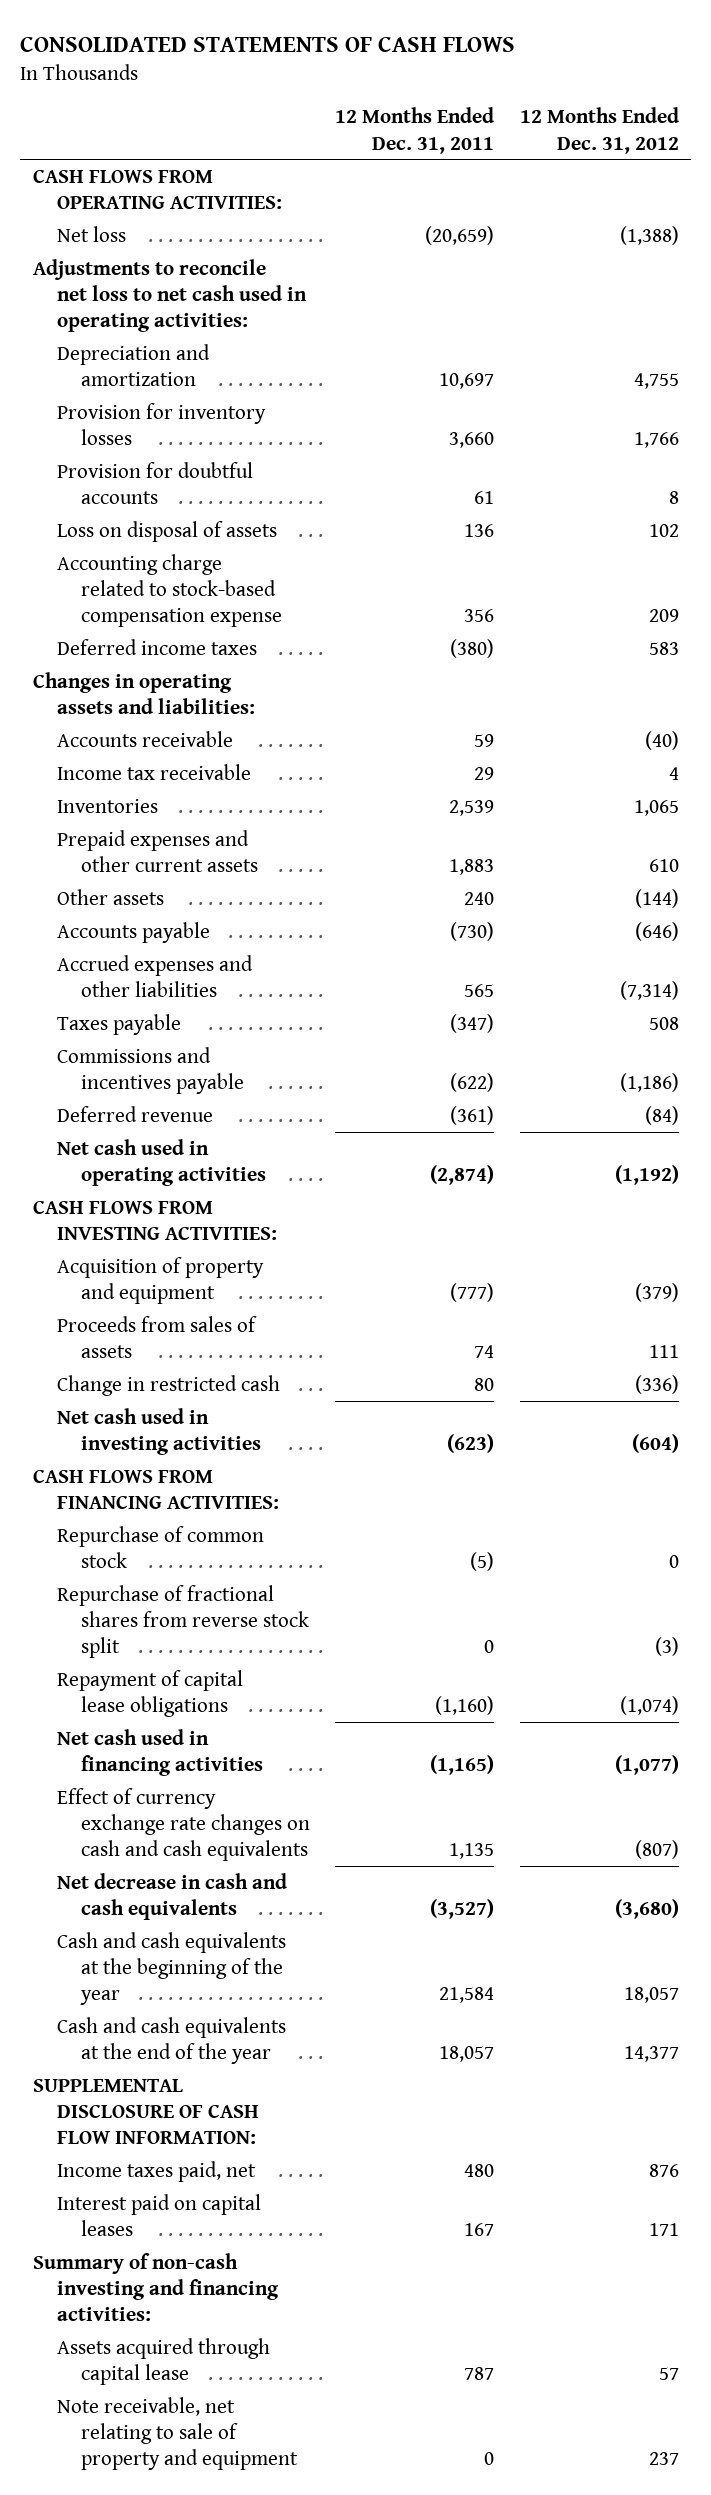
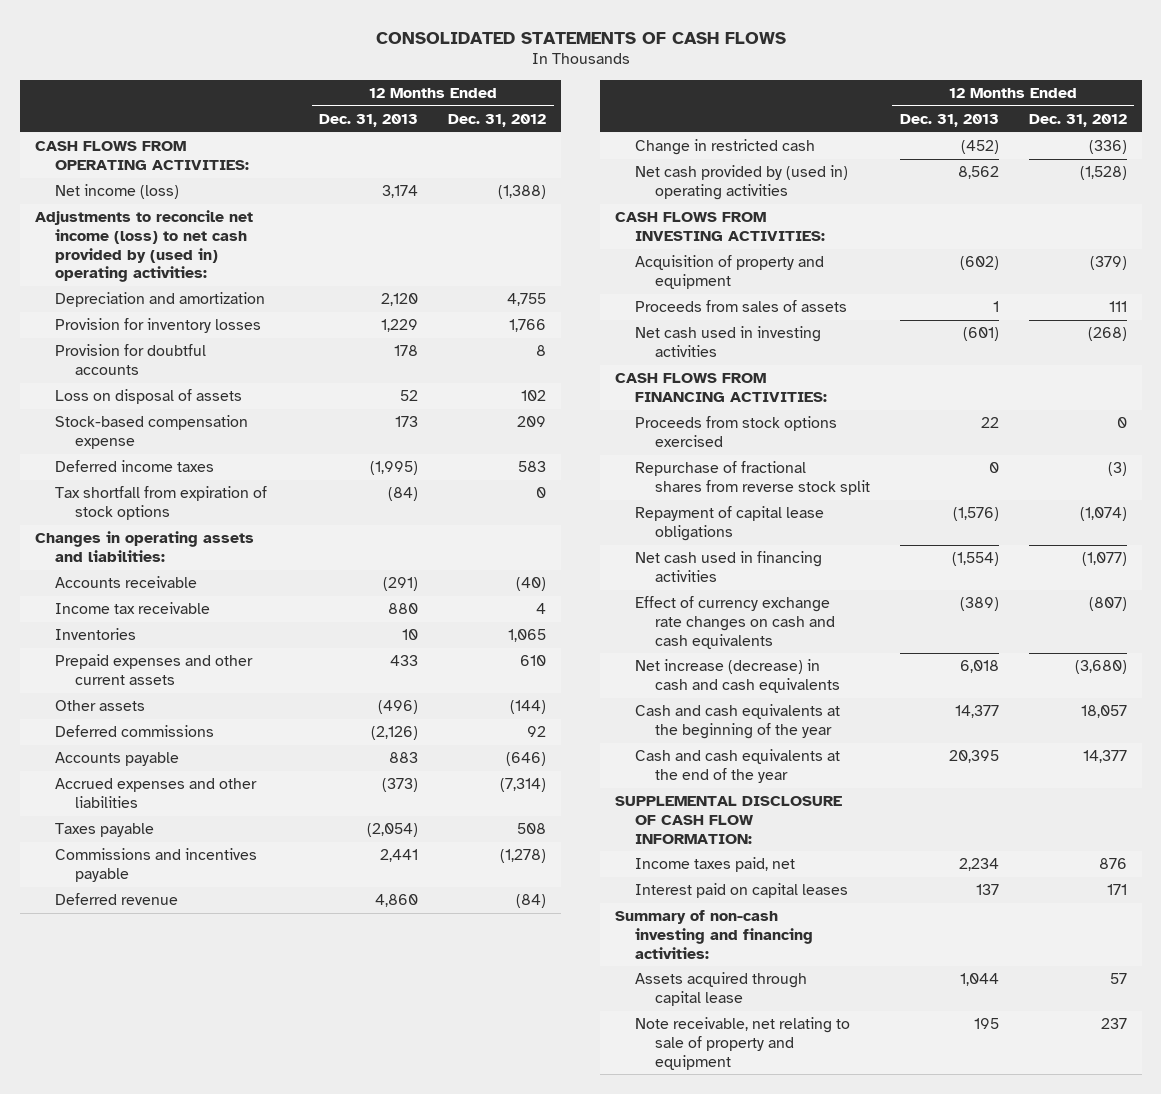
[335,107,495,154] 12 Months Ended Dec. 31, 2011 -> none
none -> [319,114,419,128] Dec. 31, 2013
[56,225,126,242] Net loss -> [54,184,179,200] Net income (loss)
[32,258,307,333] Adjustments to reconcile net loss to net cash used in operating activities: -> [34,210,253,283] Adjustments to reconcile net income (loss) to net cash provided by (used in) operating activities:
[56,553,282,628] Accounting charge related to stock-based compensation expense -> [54,415,248,449] Stock-based compensation expense
none -> [54,486,267,520] Tax shortfall from expiration of stock options
none -> [54,725,214,738] Deferred commissions
[619,1072,679,1092] (1,186) -> [500,849,547,864] (1,278)
[56,1374,280,1396] Change in restricted cash -> [634,139,815,156] Change in restricted cash
[56,1138,266,1186] Net cash used in operating activities -> [634,165,848,200] Net cash provided by (used in) operating activities
[614,1164,679,1185] (1,192) -> [1079,166,1127,181] (1,528)
[631,1433,679,1453] (604) -> [1087,327,1127,342] (268)
[56,1525,264,1568] Repurchase of common stock -> none
none -> [634,416,837,447] Proceeds from stock options exercised
[56,1872,287,1920] Net decrease in cash and cash equivalents -> [634,659,840,693] Net increase (decrease) in cash and cash equivalents

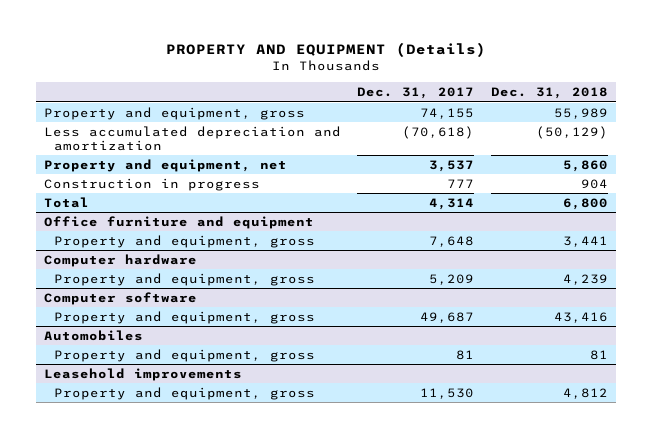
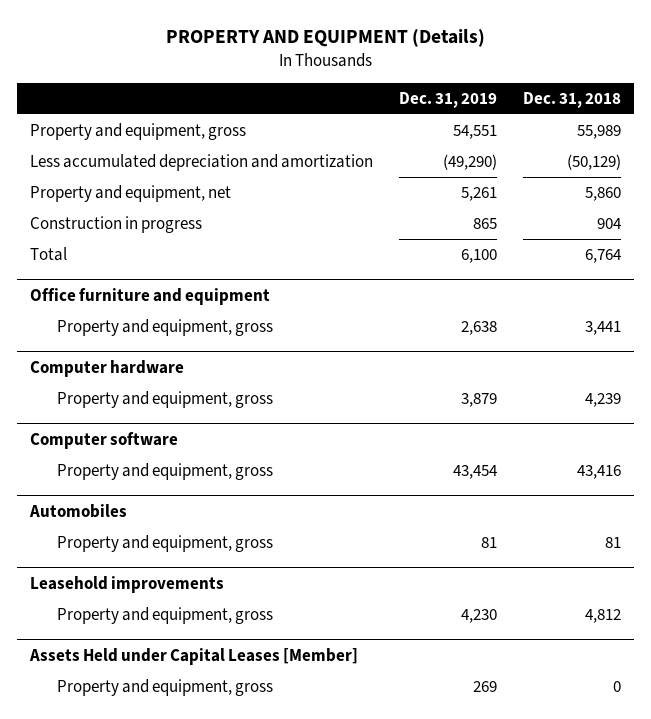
[357,87,475,100] Dec. 31, 2017 -> none
none -> [399,91,498,108] Dec. 31, 2019
[562,197,608,210] 6,800 -> [585,248,622,263] 6,764
none -> [28,647,358,665] Assets Held under Capital Leases [Member]
none -> [56,678,273,696] Property and equipment, gross

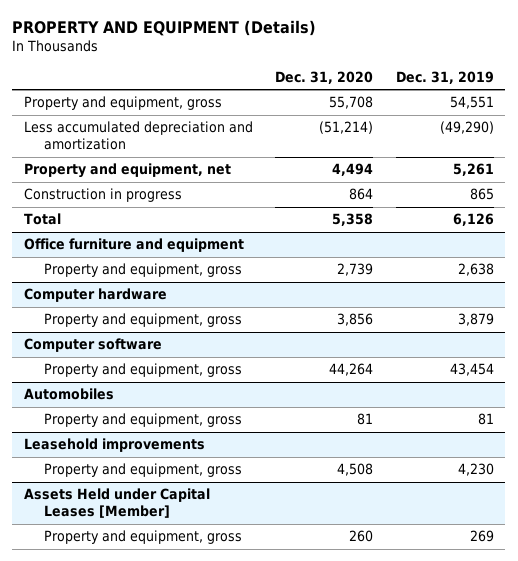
[523,91,622,108] Dec. 31, 2018 -> none
none -> [275,70,374,84] Dec. 31, 2020
[461,248,498,263] 6,100 -> [452,213,494,227] 6,126

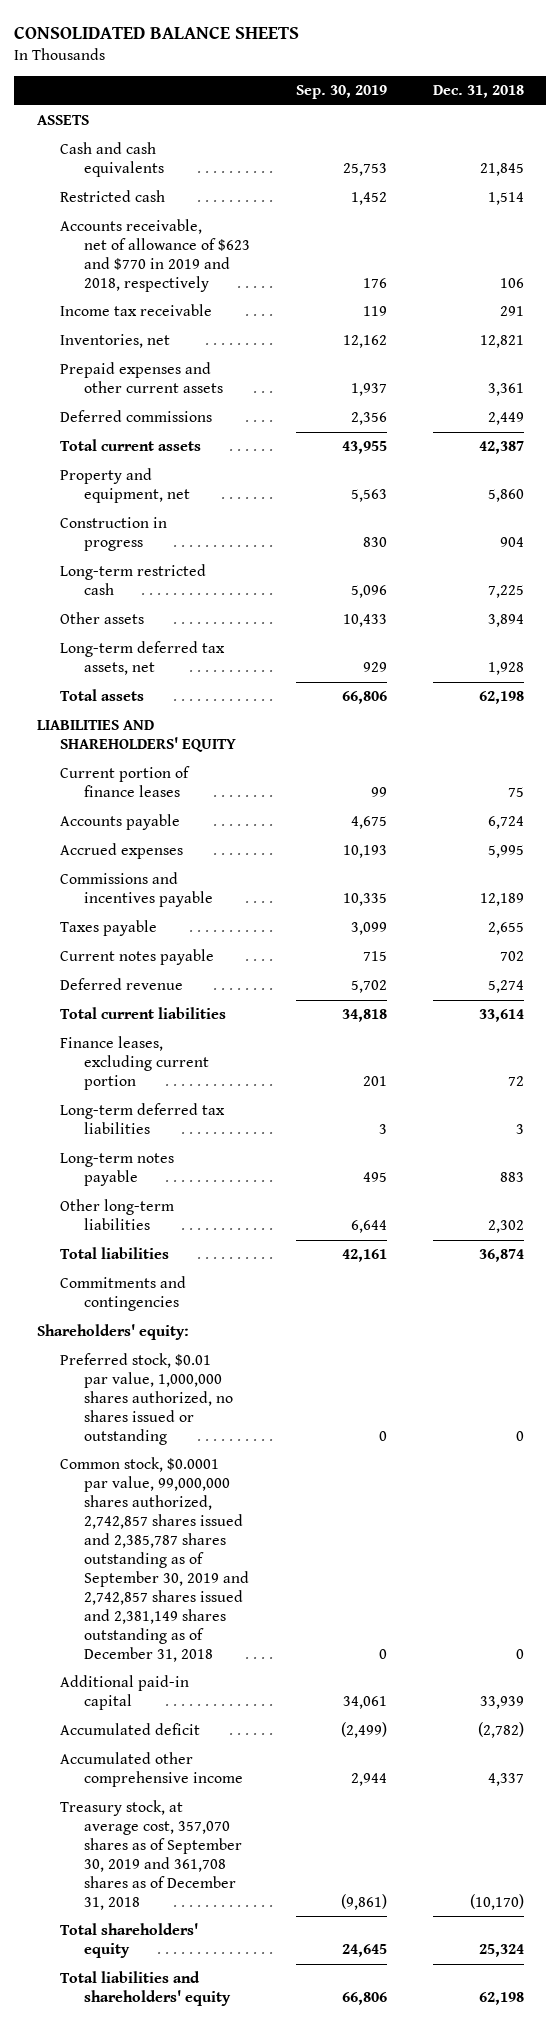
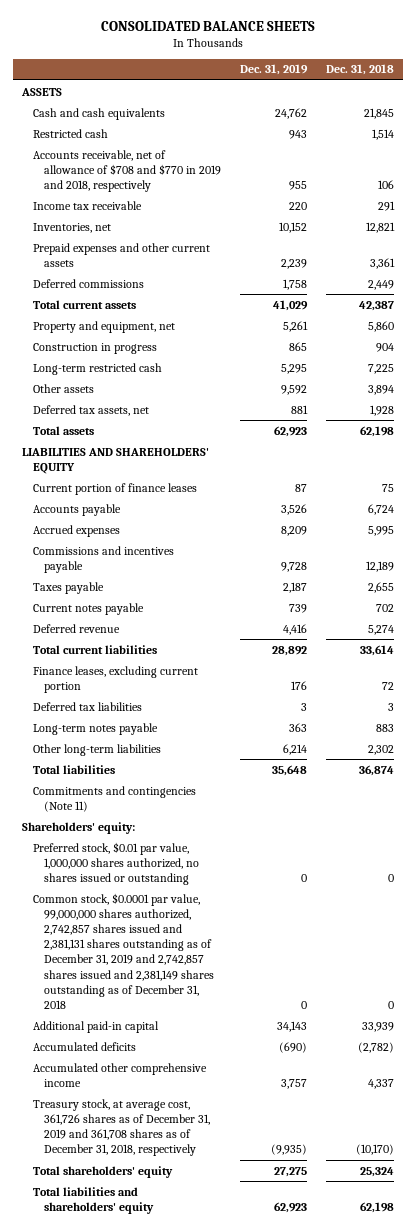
[295,85,387,100] Sep. 30, 2019 -> none
none -> [239,64,308,76] Dec. 31, 2019
[60,219,251,293] Accounts receivable, net of allowance of $623 and $770 in 2019 and 2018, respectively -> [33,149,222,192] Accounts receivable, net of allowance of $708 and $770 in 2019 and 2018, respectively
[60,641,226,676] Long-term deferred tax assets, net -> [33,404,150,416] Deferred tax assets, net
[60,1103,226,1135] Long-term deferred tax liabilities -> [33,701,143,711] Deferred tax liabilities
[60,1276,187,1312] Commitments and contingencies -> [33,785,197,812] Commitments and contingencies (Note 11)
[60,1457,250,1662] Common stock, $0.0001 par value, 99,000,000 shares authorized, 2,742,857 shares issued and 2,385,787 shares outstanding as of September 30, 2019 and 2,742,857 shares issued and 2,381,149 shares outstanding as of December 31, 2018 -> [33,892,215,1009] Common stock, $0.0001 par value, 99,000,000 shares authorized, 2,742,857 shares issued and 2,381,131 shares outstanding as of December 31, 2019 and 2,742,857 shares issued and 2,381,149 shares outstanding as of December 31, 2018
[60,1723,201,1736] Accumulated deficit -> [33,1041,137,1051] Accumulated deficits
[60,1800,243,1911] Treasury stock, at average cost, 357,070 shares as of September 30, 2019 and 361,708 shares as of December 31, 2018 -> [33,1098,211,1157] Treasury stock, at average cost, 361,726 shares as of December 31, 2019 and 361,708 shares as of December 31, 2018, respectively

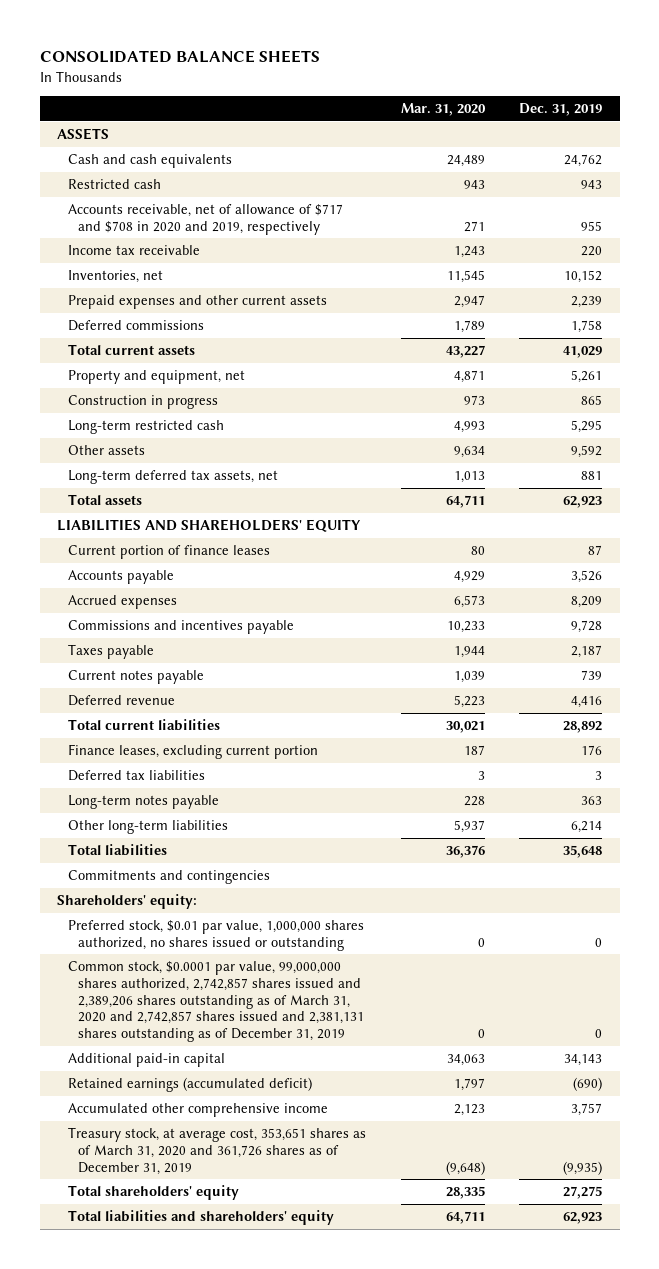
[325,64,394,76] Dec. 31, 2018 -> none
none -> [400,103,486,117] Mar. 31, 2020
[33,149,222,192] Accounts receivable, net of allowance of $708 and $770 in 2019 and 2018, respectively -> [67,204,343,235] Accounts receivable, net of allowance of $717 and $708 in 2020 and 2019, respectively
[33,404,150,416] Deferred tax assets, net -> [67,470,278,485] Long-term deferred tax assets, net
[33,785,197,812] Commitments and contingencies (Note 11) -> [67,870,270,885] Commitments and contingencies
[33,892,215,1009] Common stock, $0.0001 par value, 99,000,000 shares authorized, 2,742,857 shares issued and 2,381,131 shares outstanding as of December 31, 2019 and 2,742,857 shares issued and 2,381,149 shares outstanding as of December 31, 2018 -> [67,961,365,1043] Common stock, $0.0001 par value, 99,000,000 shares authorized, 2,742,857 shares issued and 2,389,206 shares outstanding as of March 31, 2020 and 2,742,857 shares issued and 2,381,131 shares outstanding as of December 31, 2019
[33,1041,137,1051] Accumulated deficits -> [67,1077,312,1093] Retained earnings (accumulated deficit)
[33,1098,211,1157] Treasury stock, at average cost, 361,726 shares as of December 31, 2019 and 361,708 shares as of December 31, 2018, respectively -> [67,1127,366,1175] Treasury stock, at average cost, 353,651 shares as of March 31, 2020 and 361,726 shares as of December 31, 2019

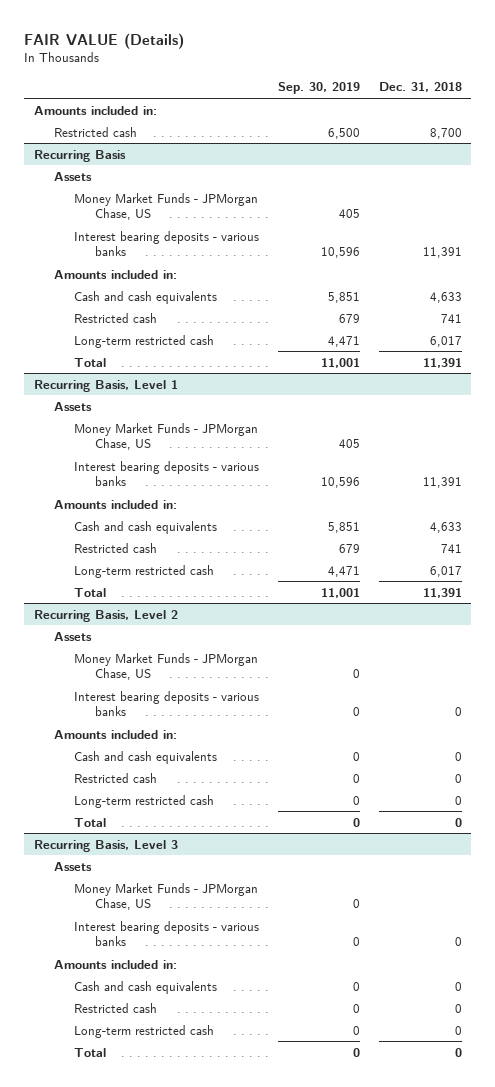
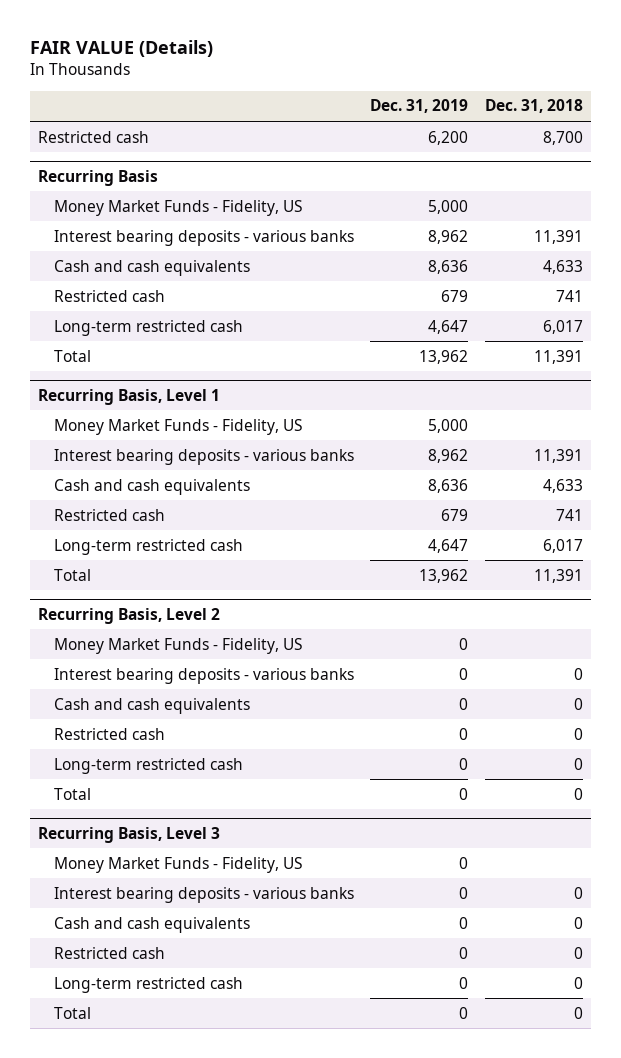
[278,82,361,95] Sep. 30, 2019 -> none
none -> [370,99,469,114] Dec. 31, 2019
[33,105,157,115] Amounts included in: -> none
[53,171,92,181] Assets -> none
[74,192,259,221] Money Market Funds - JPMorgan Chase, US -> [53,199,303,216] Money Market Funds - Fidelity, US
[53,269,177,279] Amounts included in: -> none
[53,401,92,411] Assets -> none
[74,422,259,451] Money Market Funds - JPMorgan Chase, US -> [53,418,303,435] Money Market Funds - Fidelity, US
[53,499,177,509] Amounts included in: -> none
[53,631,92,641] Assets -> none
[74,652,259,681] Money Market Funds - JPMorgan Chase, US -> [53,637,303,654] Money Market Funds - Fidelity, US
[53,729,177,739] Amounts included in: -> none
[53,861,92,871] Assets -> none
[74,882,259,911] Money Market Funds - JPMorgan Chase, US -> [53,856,303,873] Money Market Funds - Fidelity, US
[53,959,177,969] Amounts included in: -> none

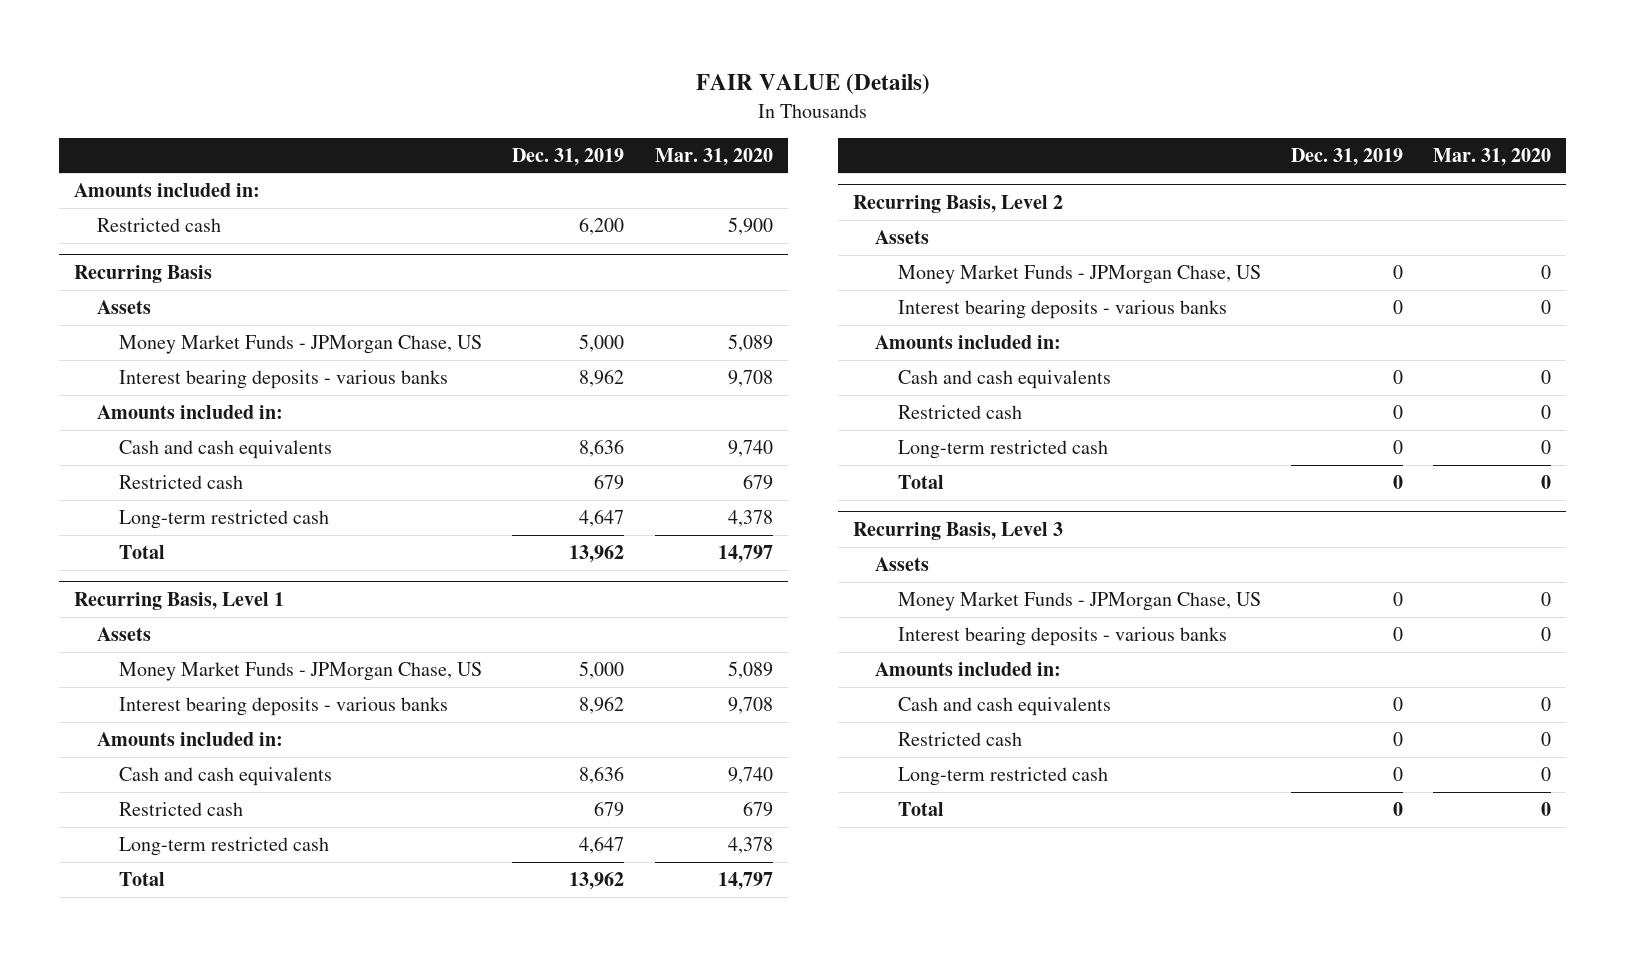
[484,99,583,114] Dec. 31, 2018 -> none
none -> [654,147,773,166] Mar. 31, 2020
none -> [74,182,261,197] Amounts included in:
none -> [96,299,151,314] Assets
[53,199,303,216] Money Market Funds - Fidelity, US -> [119,334,483,354] Money Market Funds - JPMorgan Chase, US
none -> [96,404,283,419] Amounts included in:
none -> [96,626,151,641] Assets
[53,418,303,435] Money Market Funds - Fidelity, US -> [119,661,483,681] Money Market Funds - JPMorgan Chase, US
none -> [96,731,283,746] Amounts included in:
none -> [875,229,930,244] Assets
[53,637,303,654] Money Market Funds - Fidelity, US -> [897,264,1261,284] Money Market Funds - JPMorgan Chase, US
none -> [875,334,1062,349] Amounts included in:
none -> [875,556,930,571] Assets
[53,856,303,873] Money Market Funds - Fidelity, US -> [897,591,1261,611] Money Market Funds - JPMorgan Chase, US
none -> [875,661,1062,676] Amounts included in:

